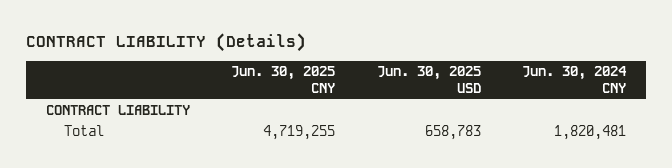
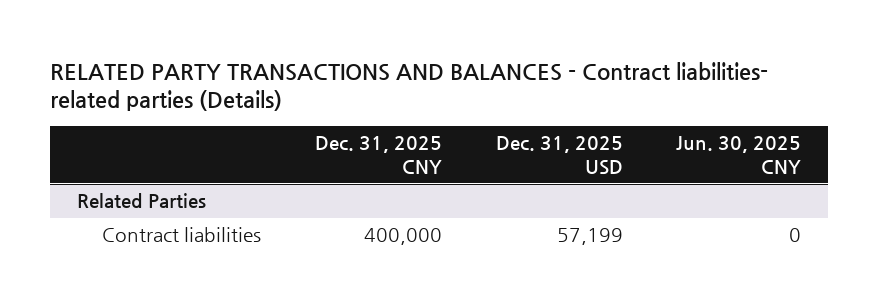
[25,32,306,52] CONTRACT LIABILITY (Details) -> [49,61,768,112] RELATED PARTY TRANSACTIONS AND BALANCES - Contract liabilities- related parties (Details)
[376,66,481,94] Jun. 30, 2025 USD -> none
[521,66,627,94] Jun. 30, 2024 CNY -> none
none -> [314,136,442,174] Dec. 31, 2025 CNY
none -> [495,136,623,175] Dec. 31, 2025 USD
[46,105,191,116] CONTRACT LIABILITY -> none
[63,125,104,137] Total -> none
none -> [76,193,206,209] Related Parties
none -> [102,227,262,243] Contract liabilities

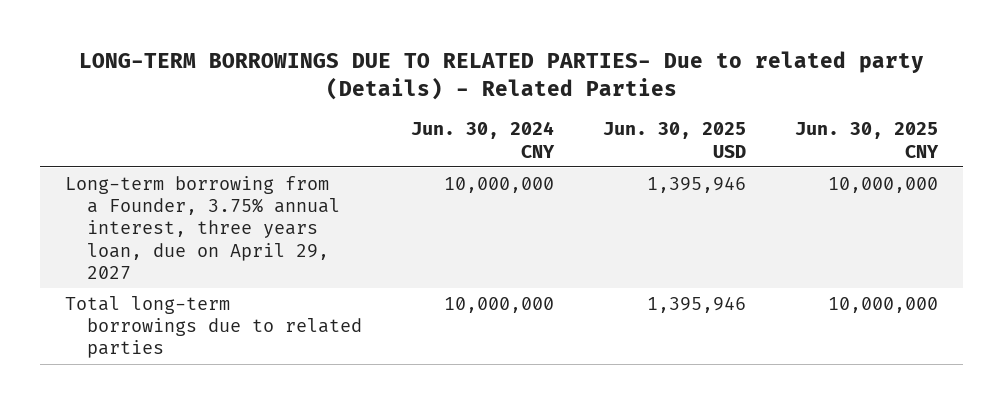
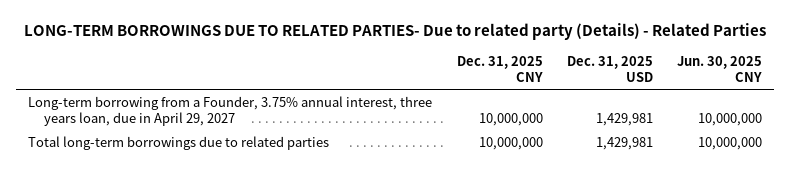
[411,121,556,158] Jun. 30, 2024 CNY -> none
[603,122,747,158] Jun. 30, 2025 USD -> none
none -> [456,55,543,83] Dec. 31, 2025 CNY
none -> [566,55,653,83] Dec. 31, 2025 USD
[64,175,341,280] Long-term borrowing from a Founder, 3.75% annual interest, three years loan, due on April 29, 2027 -> [28,95,433,126] Long-term borrowing from a Founder, 3.75% annual interest, three years loan, due in April 29, 2027

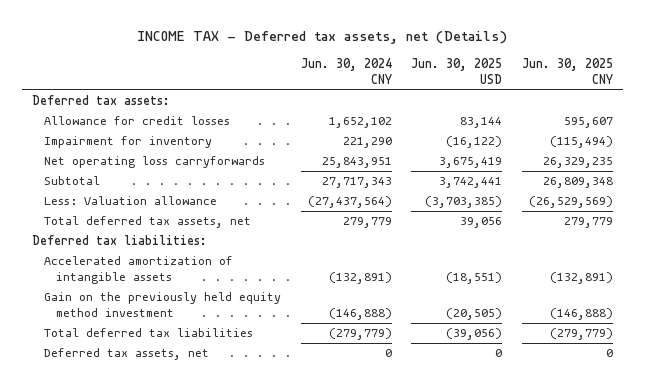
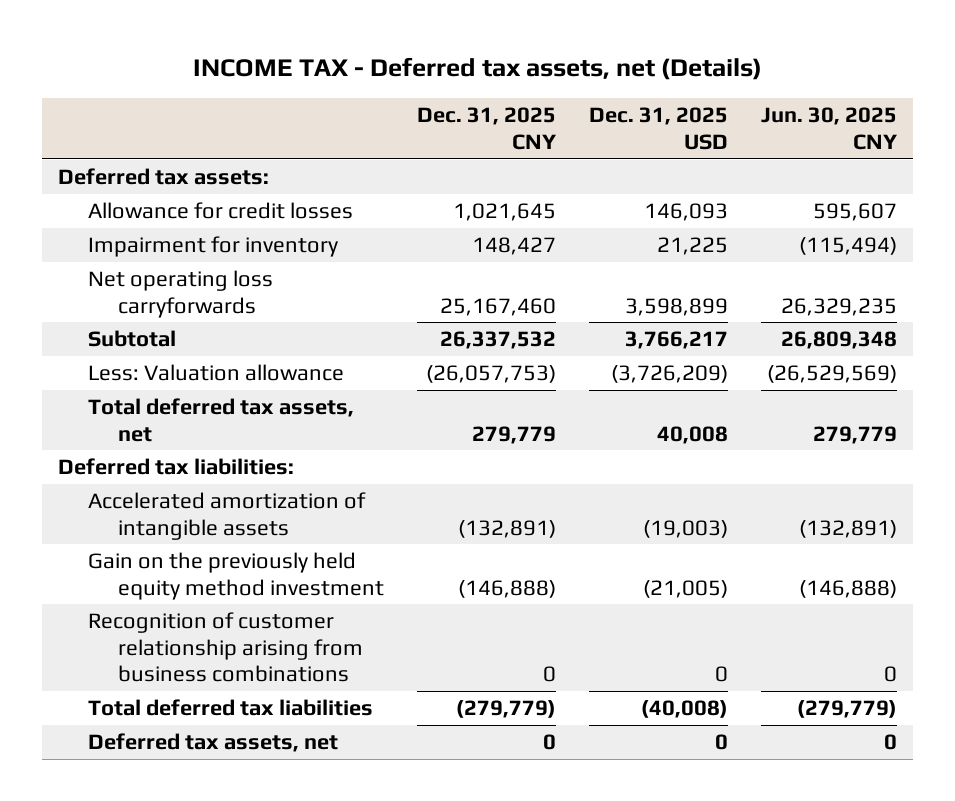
[300,57,392,84] Jun. 30, 2024 CNY -> none
[411,57,503,84] Jun. 30, 2025 USD -> none
none -> [416,107,556,150] Dec. 31, 2025 CNY
none -> [588,107,728,150] Dec. 31, 2025 USD
none -> [87,612,363,682] Recognition of customer relationship arising from business combinations

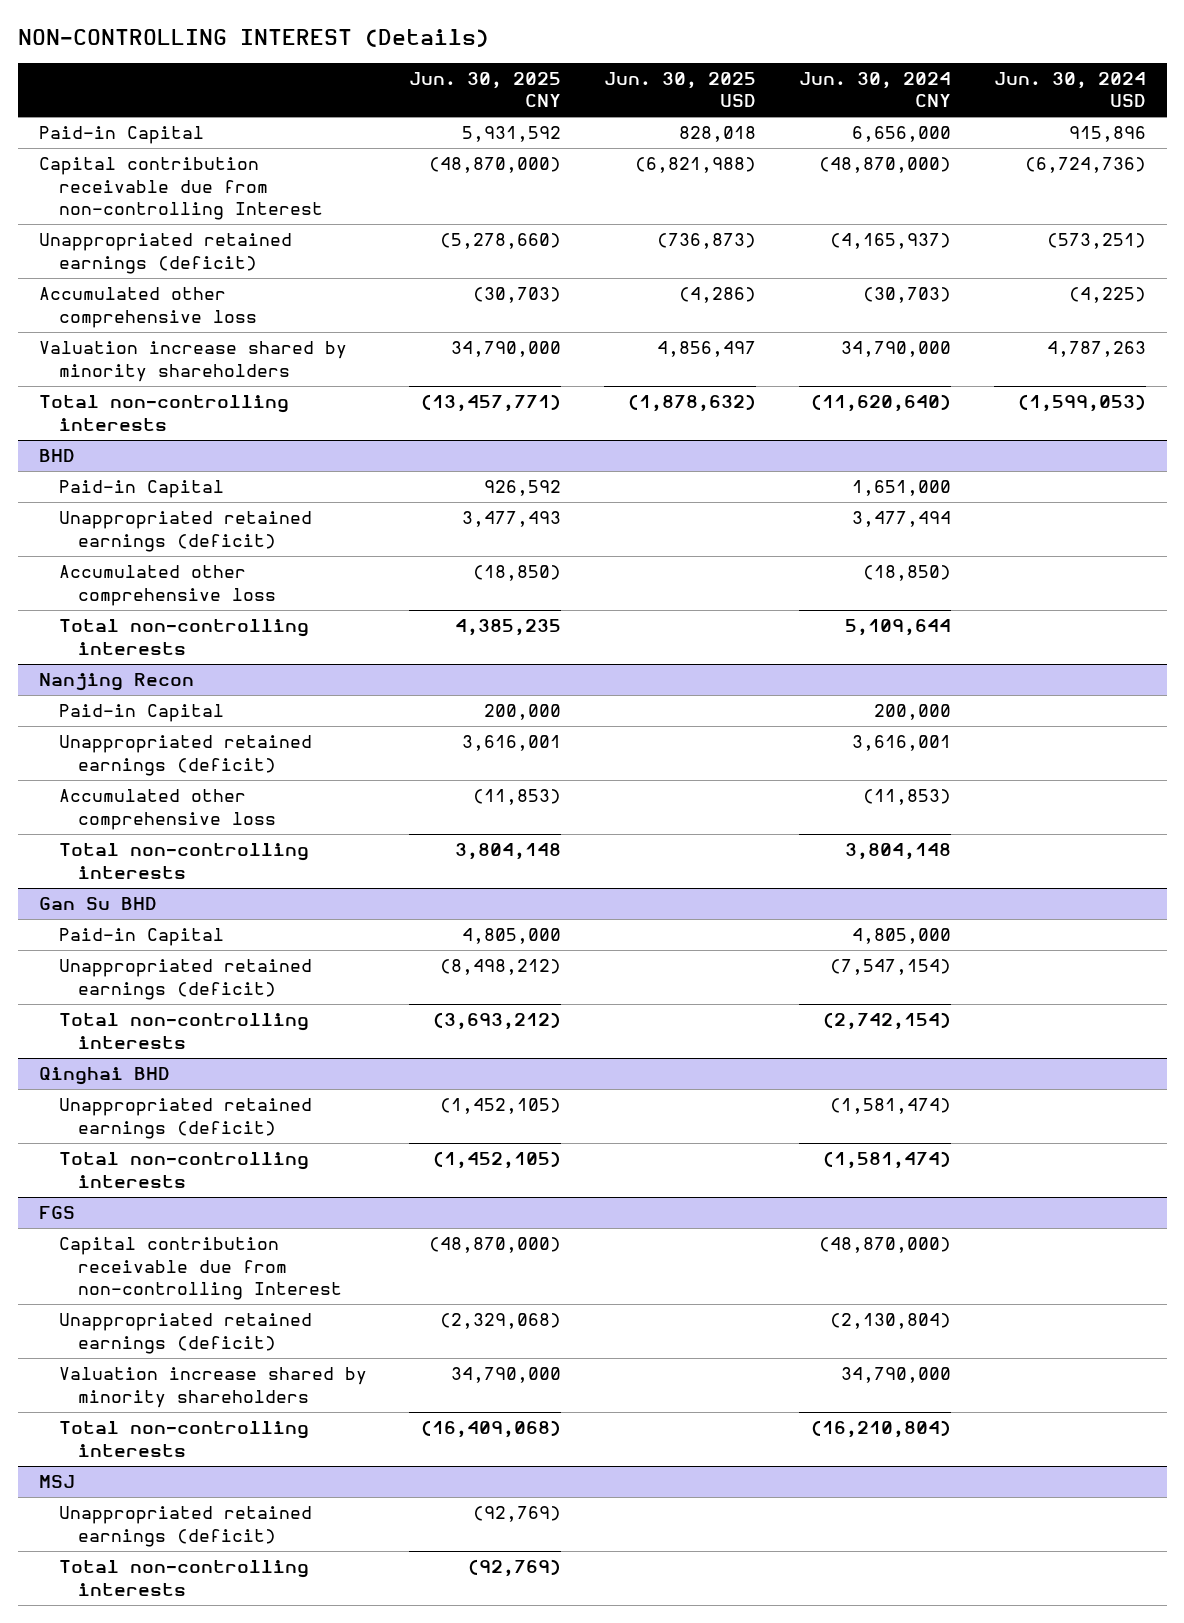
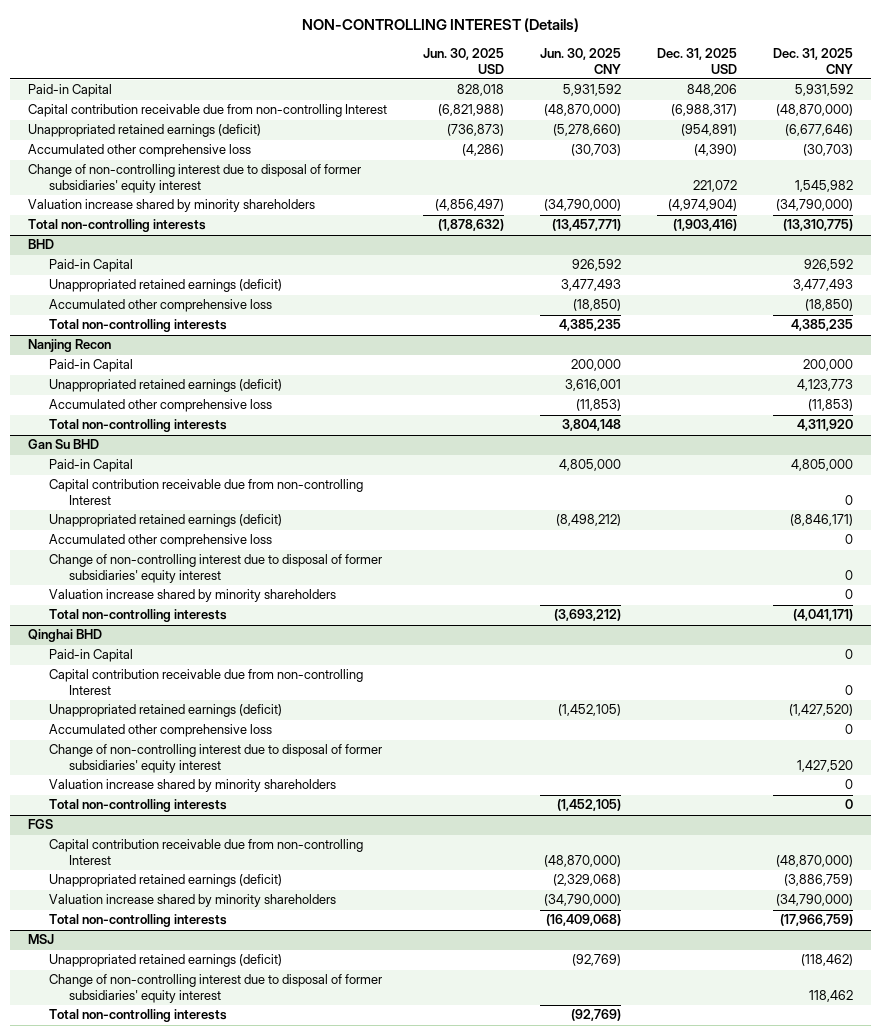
[798,71,951,108] Jun. 30, 2024 CNY -> none
[993,71,1146,108] Jun. 30, 2024 USD -> none
none -> [657,47,738,74] Dec. 31, 2025 USD
none -> [773,47,854,74] Dec. 31, 2025 CNY
none -> [28,164,362,194] Change of non-controlling interest due to disposal of former subsidiaries' equity interest
[451,341,562,358] 34,790,000 -> [544,199,622,212] (34,790,000)
[657,341,757,358] 4,856,497 -> [435,199,505,212] (4,856,497)
none -> [48,479,363,506] Capital contribution receivable due from non-controlling Interest
none -> [48,534,272,548] Accumulated other comprehensive loss
none -> [48,554,382,584] Change of non-controlling interest due to disposal of former subsidiaries' equity interest
none -> [48,589,336,603] Valuation increase shared by minority shareholders
none -> [48,649,133,663] Paid-in Capital
none -> [48,669,363,696] Capital contribution receivable due from non-controlling Interest
none -> [48,724,272,738] Accumulated other comprehensive loss
none -> [48,744,382,774] Change of non-controlling interest due to disposal of former subsidiaries' equity interest
none -> [48,779,336,793] Valuation increase shared by minority shareholders
[451,1367,562,1384] 34,790,000 -> [544,894,622,907] (34,790,000)
none -> [48,974,382,1004] Change of non-controlling interest due to disposal of former subsidiaries' equity interest

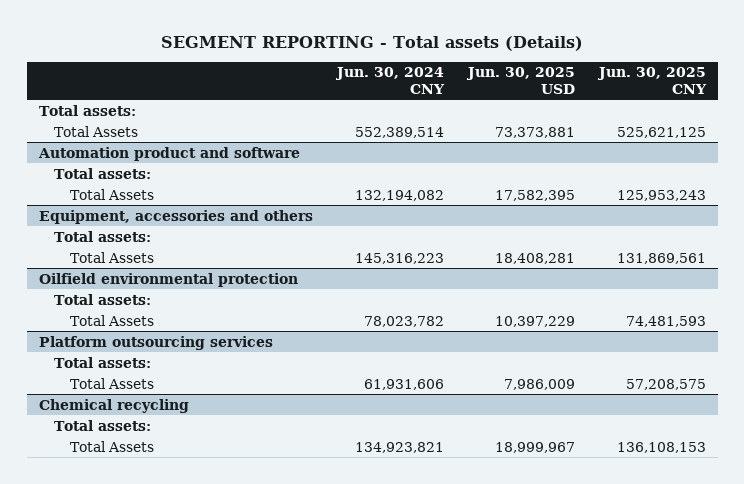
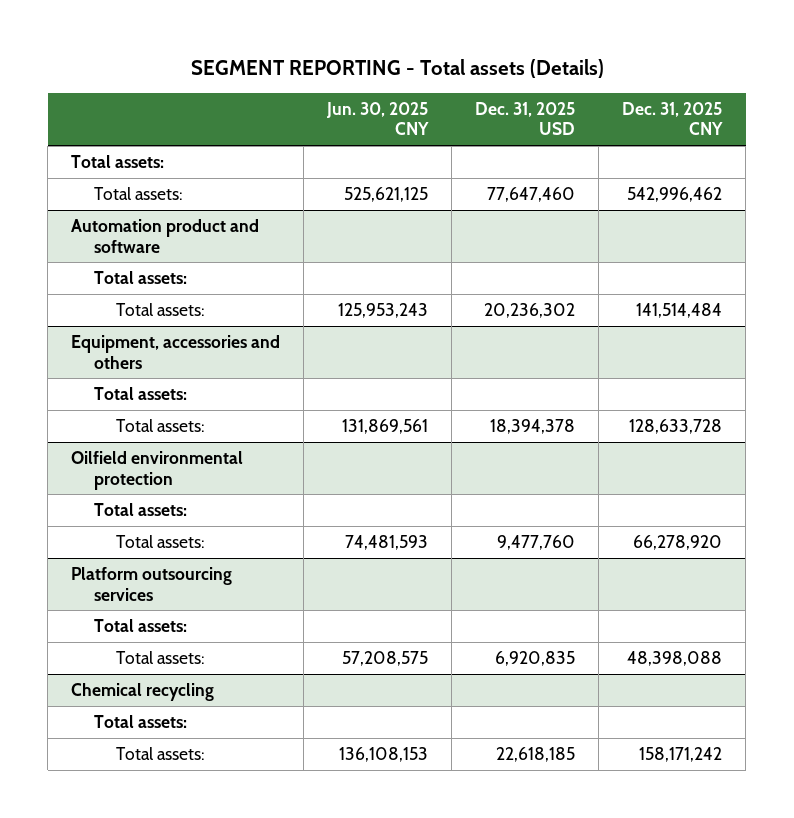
[334,67,445,94] Jun. 30, 2024 CNY -> none
[465,67,575,94] Jun. 30, 2025 USD -> none
none -> [475,101,576,136] Dec. 31, 2025 USD
none -> [622,101,724,136] Dec. 31, 2025 CNY
[54,125,139,137] Total Assets -> [93,187,183,201] Total assets:
[70,188,155,200] Total Assets -> [116,303,206,317] Total assets:
[70,251,155,263] Total Assets -> [116,419,206,433] Total assets:
[70,314,155,326] Total Assets -> [116,535,206,549] Total assets:
[70,377,155,389] Total Assets -> [116,651,206,665] Total assets:
[70,440,155,452] Total Assets -> [116,747,206,761] Total assets:

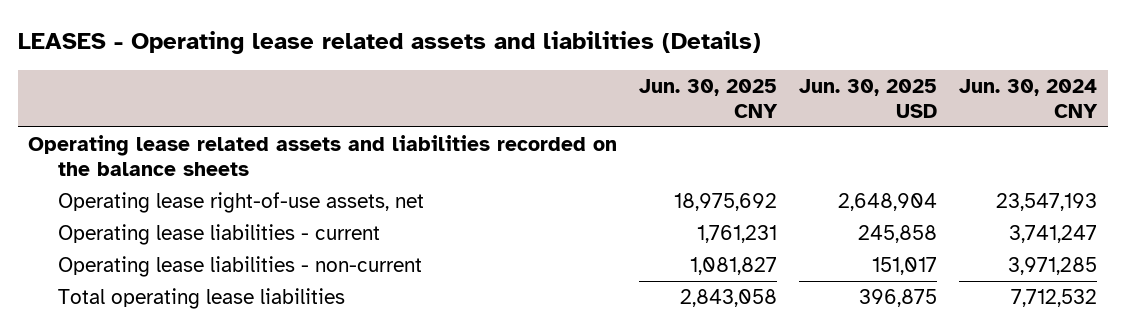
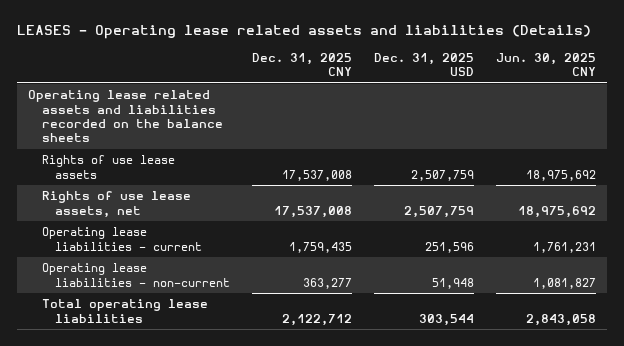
[799,78,938,119] Jun. 30, 2025 USD -> none
[958,78,1098,119] Jun. 30, 2024 CNY -> none
none -> [252,52,353,76] Dec. 31, 2025 CNY
none -> [374,52,475,76] Dec. 31, 2025 USD
none -> [41,155,175,179] Rights of use lease assets
[57,191,424,213] Operating lease right-of-use assets, net -> [41,191,191,218] Rights of use lease assets, net

